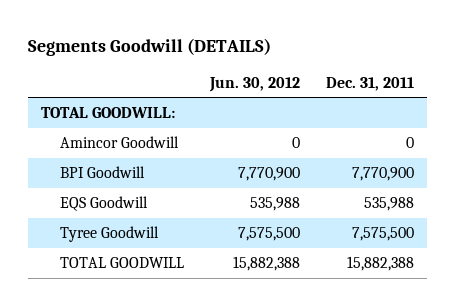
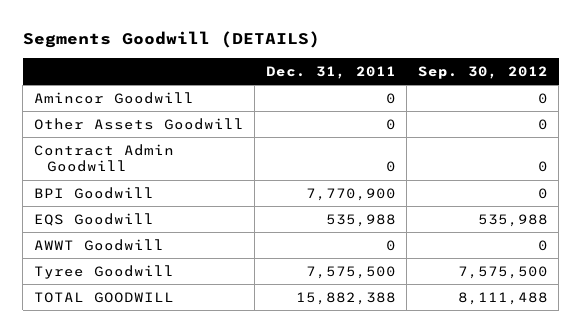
[209,76,301,92] Jun. 30, 2012 -> none
none -> [417,65,548,79] Sep. 30, 2012
[40,107,175,119] TOTAL GOODWILL: -> none
none -> [33,118,244,131] Other Assets Goodwill
none -> [33,144,174,173] Contract Admin Goodwill
none -> [33,239,164,252] AWWT Goodwill

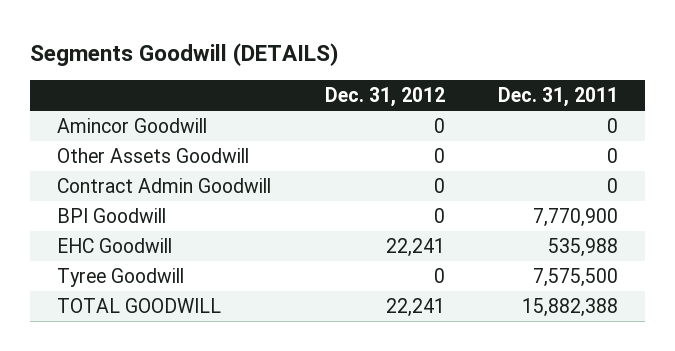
[417,65,548,79] Sep. 30, 2012 -> none
none -> [324,87,445,108] Dec. 31, 2012
[33,239,164,252] AWWT Goodwill -> none
[33,213,154,227] EQS Goodwill -> [57,238,173,254] EHC Goodwill

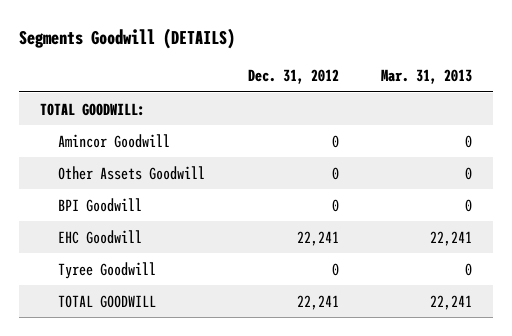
[498,87,619,108] Dec. 31, 2011 -> none
none -> [380,69,472,85] Mar. 31, 2013
none -> [39,102,145,116] TOTAL GOODWILL:
[57,178,272,194] Contract Admin Goodwill -> none

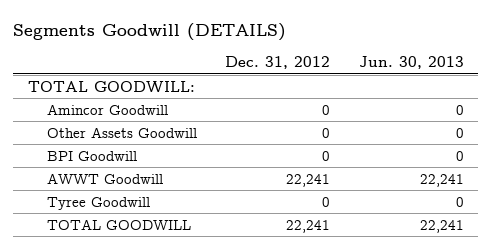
[380,69,472,85] Mar. 31, 2013 -> none
none -> [358,56,464,70] Jun. 30, 2013
[58,229,143,244] EHC Goodwill -> [47,172,164,184] AWWT Goodwill

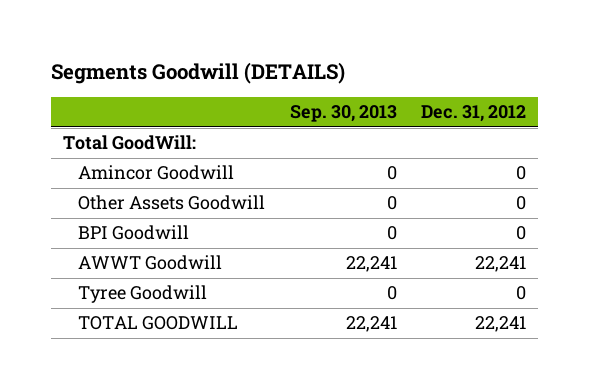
[358,56,464,70] Jun. 30, 2013 -> none
none -> [289,105,397,123] Sep. 30, 2013
[27,80,195,93] TOTAL GOODWILL: -> [63,135,197,151] Total GoodWill:

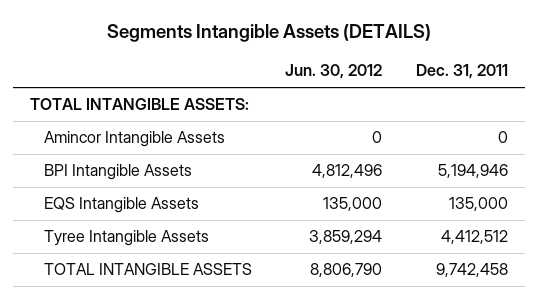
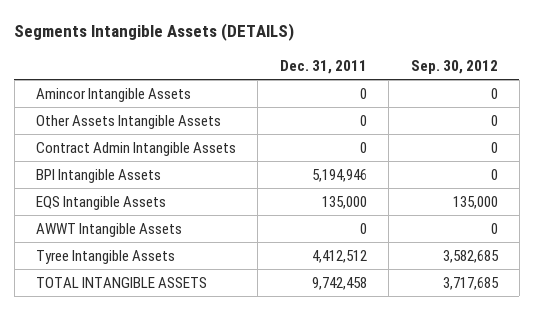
[285,64,383,80] Jun. 30, 2012 -> none
none -> [410,60,498,75] Sep. 30, 2012
[30,98,250,111] TOTAL INTANGIBLE ASSETS: -> none
none -> [36,115,222,130] Other Assets Intangible Assets
none -> [36,142,237,157] Contract Admin Intangible Assets
none -> [36,223,183,238] AWWT Intangible Assets

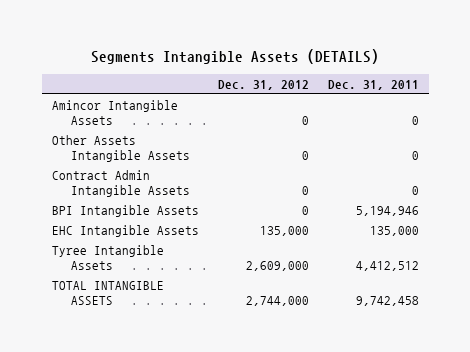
[410,60,498,75] Sep. 30, 2012 -> none
none -> [217,79,309,90] Dec. 31, 2012
[36,223,183,238] AWWT Intangible Assets -> none
[36,196,167,211] EQS Intangible Assets -> [51,224,199,237] EHC Intangible Assets

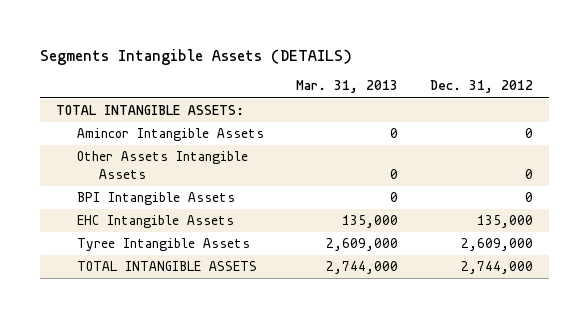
[327,79,419,90] Dec. 31, 2011 -> none
none -> [295,80,398,94] Mar. 31, 2013
none -> [55,105,244,116] TOTAL INTANGIBLE ASSETS:
[51,169,190,197] Contract Admin Intangible Assets -> none

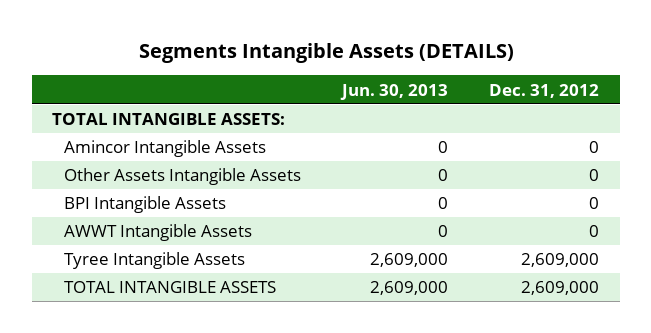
[295,80,398,94] Mar. 31, 2013 -> none
none -> [340,83,449,100] Jun. 30, 2013
[77,215,235,229] EHC Intangible Assets -> [64,224,253,242] AWWT Intangible Assets
[476,215,533,229] 135,000 -> [589,225,600,238] 0
[460,261,533,275] 2,744,000 -> [521,281,600,296] 2,609,000

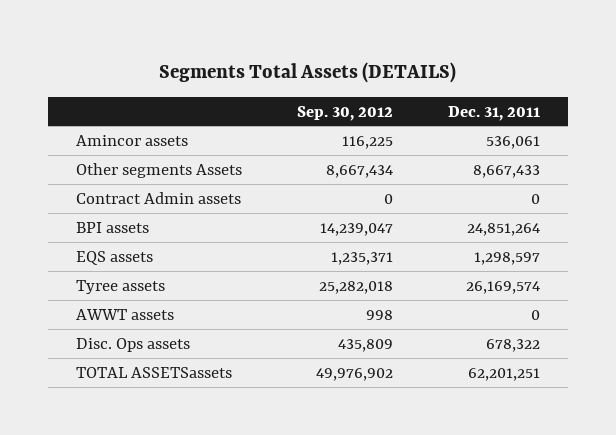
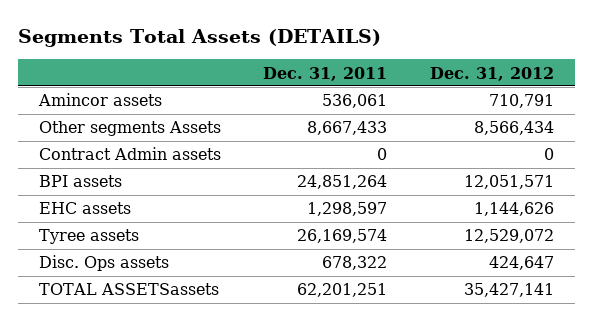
[297,105,394,121] Sep. 30, 2012 -> none
none -> [429,66,554,81] Dec. 31, 2012
[75,250,153,265] EQS assets -> [39,202,132,215] EHC assets
[75,308,174,320] AWWT assets -> none

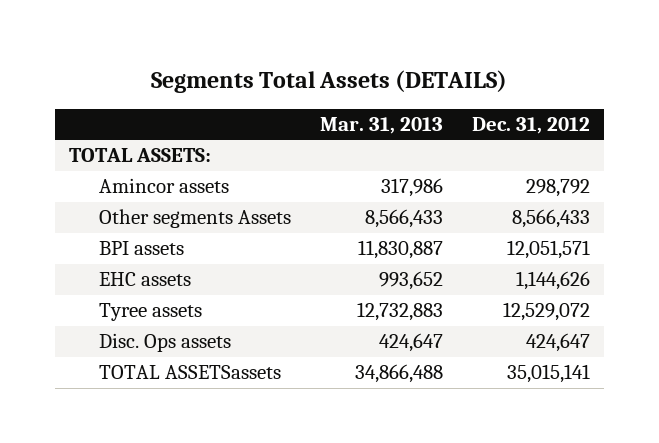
[263,66,388,81] Dec. 31, 2011 -> none
none -> [319,117,443,135] Mar. 31, 2013
[39,147,222,161] Contract Admin assets -> none
none -> [69,148,212,163] TOTAL ASSETS:
[488,94,554,109] 710,791 -> [525,179,590,198] 298,792
[473,121,554,136] 8,566,434 -> [511,209,590,229] 8,566,433
[463,283,554,298] 35,427,141 -> [506,364,590,384] 35,015,141

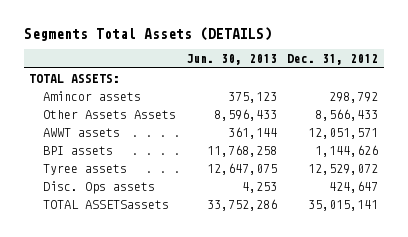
[319,117,443,135] Mar. 31, 2013 -> none
none -> [186,54,278,66] Jun. 30, 2013
[98,272,191,287] EHC assets -> none
[98,209,291,229] Other segments Assets -> [42,109,176,119] Other Assets Assets
none -> [42,127,120,137] AWWT assets
[506,240,590,260] 12,051,571 -> [315,144,379,157] 1,144,626

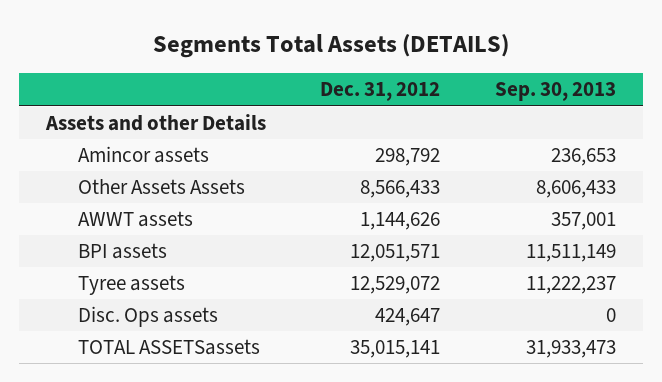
[186,54,278,66] Jun. 30, 2013 -> none
none -> [494,82,616,102] Sep. 30, 2013
[29,73,121,83] TOTAL ASSETS: -> none
none -> [45,114,267,132] Assets and other Details
[308,127,379,139] 12,051,571 -> [360,212,441,231] 1,144,626
[315,144,379,157] 1,144,626 -> [350,244,441,263] 12,051,571

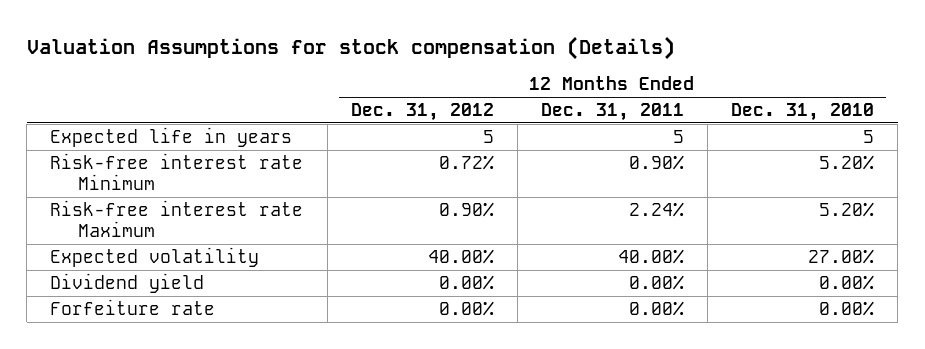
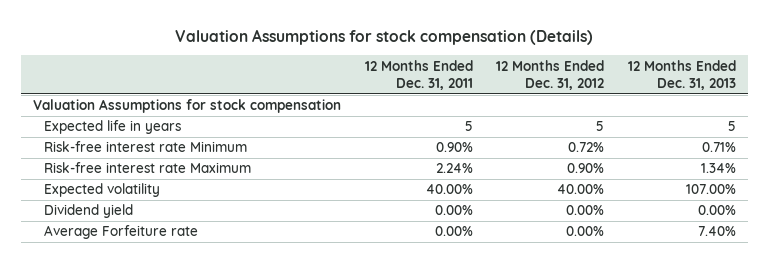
[731,103,875,122] Dec. 31, 2010 -> none
none -> [627,59,736,90] 12 Months Ended Dec. 31, 2013
none -> [32,99,341,114] Valuation Assumptions for stock compensation
[50,298,216,315] Forfeiture rate -> [44,225,199,240] Average Forfeiture rate

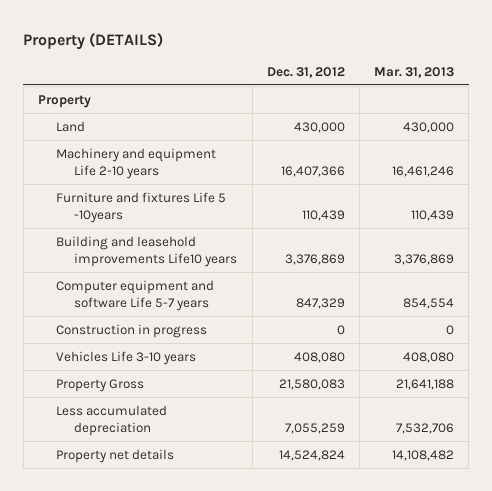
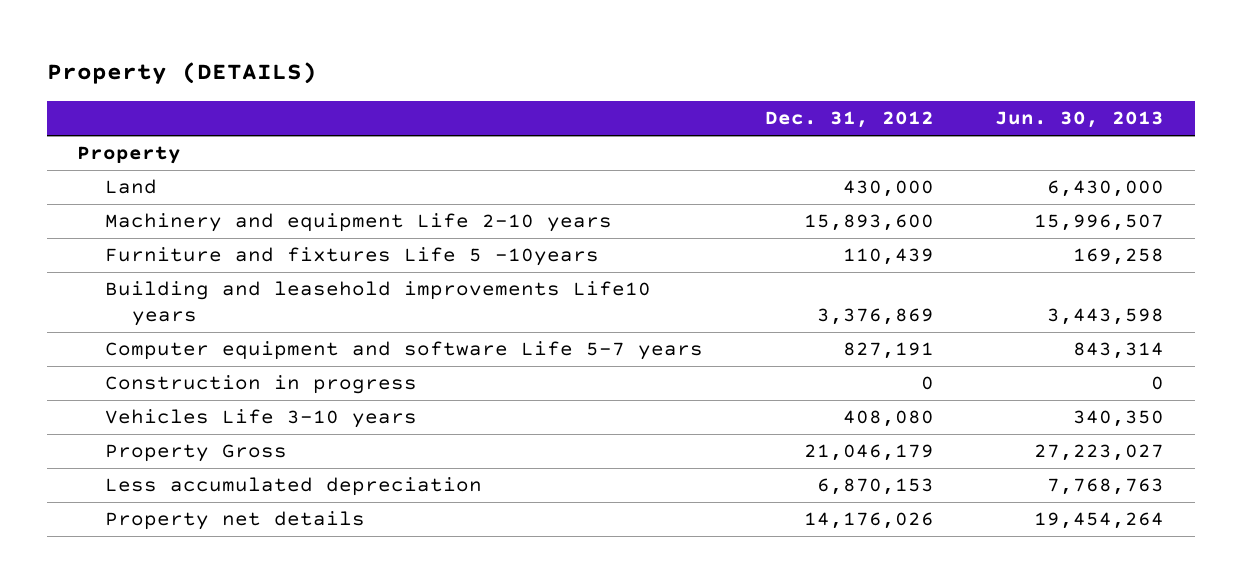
[374,67,455,79] Mar. 31, 2013 -> none
none -> [995,111,1165,129] Jun. 30, 2013
[280,166,345,178] 16,407,366 -> [803,214,934,232] 15,893,600
[295,298,345,310] 847,329 -> [842,342,934,360] 827,191
[278,378,345,390] 21,580,083 -> [803,444,934,462] 21,046,179
[284,423,345,435] 7,055,259 -> [816,478,934,496] 6,870,153
[278,449,345,461] 14,524,824 -> [803,512,934,530] 14,176,026

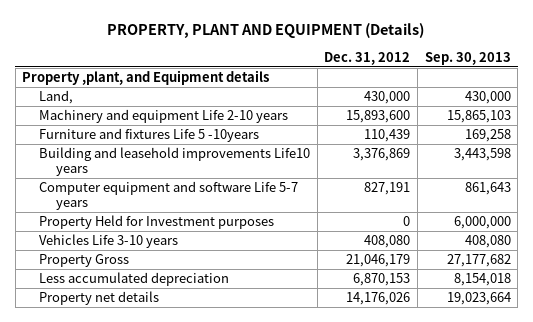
[46,62,317,85] Property (DETAILS) -> [107,22,425,38] PROPERTY, PLANT AND EQUIPMENT (Details)
[995,111,1165,129] Jun. 30, 2013 -> none
none -> [424,52,511,66] Sep. 30, 2013
[77,146,182,165] Property -> none
none -> [22,70,270,86] Property ,plant, and Equipment details
[104,179,157,195] Land -> [38,90,73,105] Land,
[104,375,417,395] Construction in progress -> none
none -> [38,215,274,230] Property Held for Investment purposes

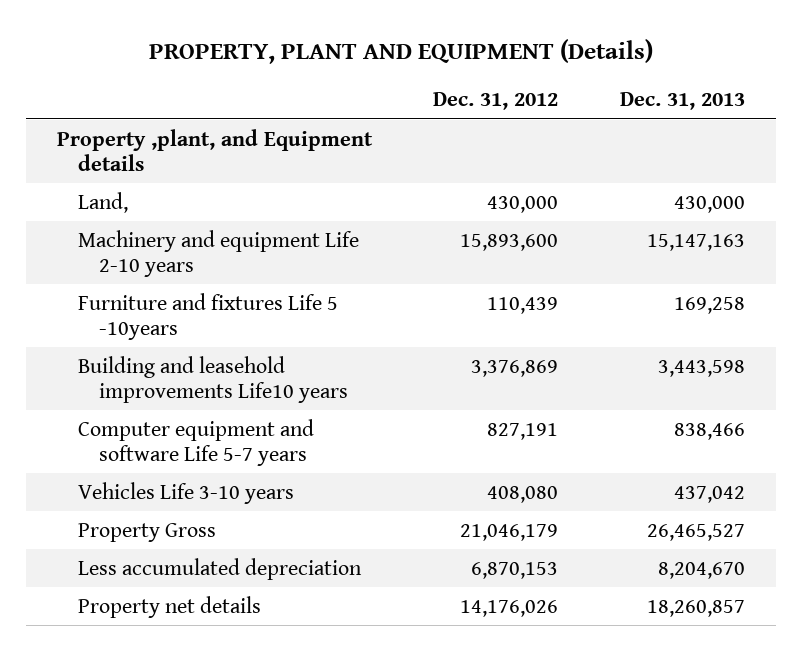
[424,52,511,66] Sep. 30, 2013 -> none
none -> [620,92,746,111] Dec. 31, 2013
[38,215,274,230] Property Held for Investment purposes -> none

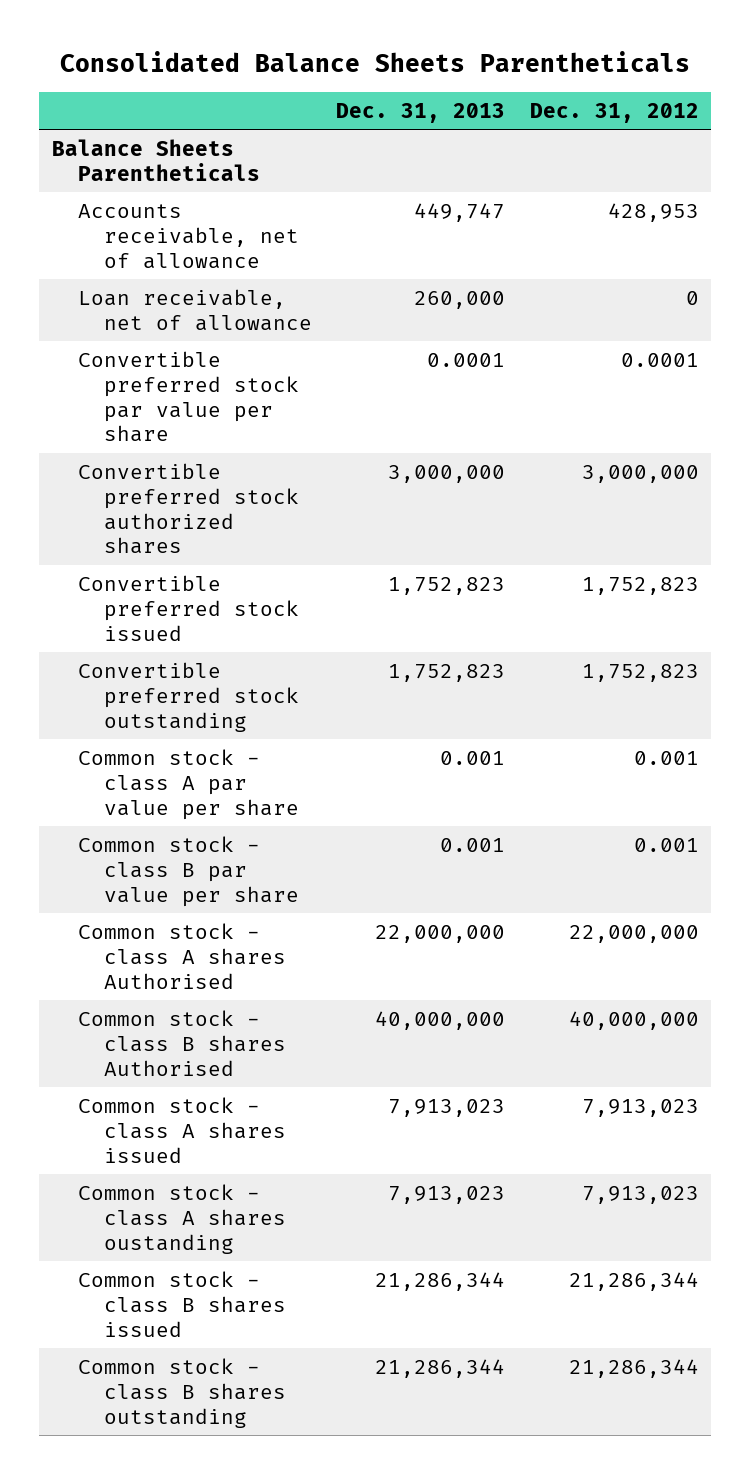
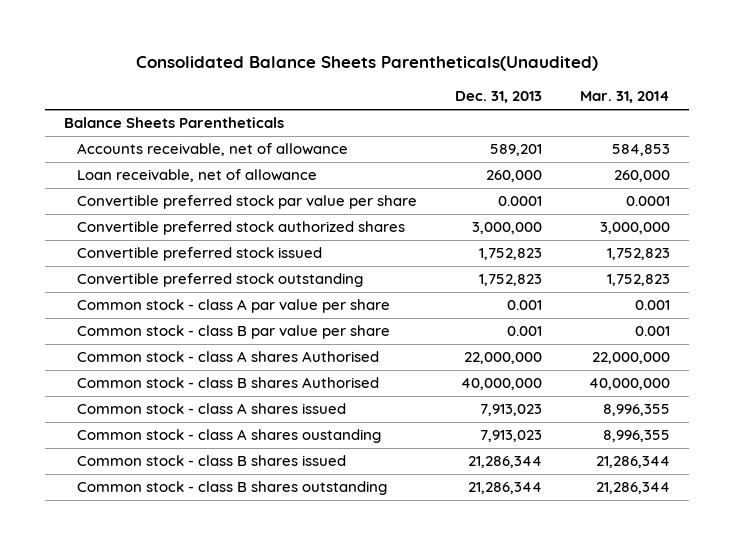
[60,50,691,72] Consolidated Balance Sheets Parentheticals -> [136,56,599,72] Consolidated Balance Sheets Parentheticals(Unaudited)
[529,102,699,123] Dec. 31, 2012 -> none
none -> [580,91,671,104] Mar. 31, 2014
[414,202,506,222] 449,747 -> [490,144,543,157] 589,201

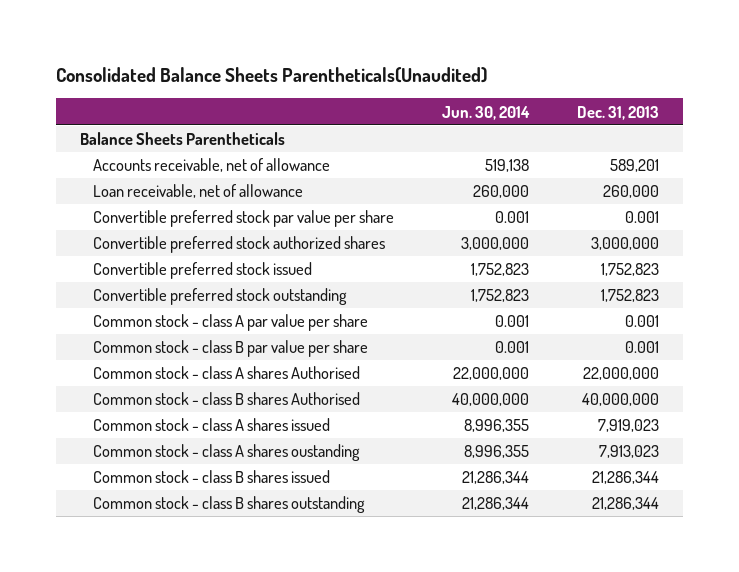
[580,91,671,104] Mar. 31, 2014 -> none
none -> [441,105,530,120] Jun. 30, 2014
[498,196,543,207] 0.0001 -> [624,211,659,224] 0.001
[480,404,543,417] 7,913,023 -> [597,419,659,433] 7,919,023

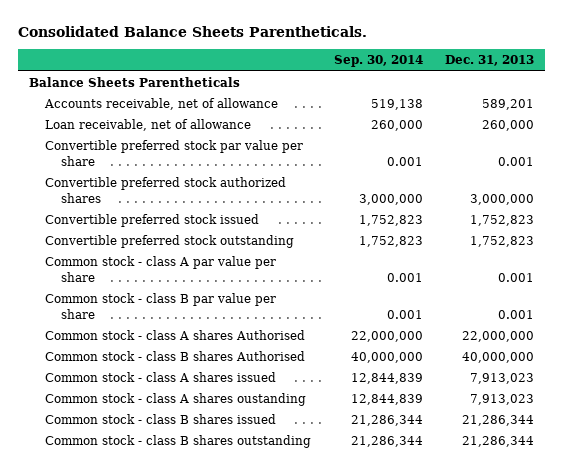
[56,66,488,83] Consolidated Balance Sheets Parentheticals(Unaudited) -> [18,26,368,38] Consolidated Balance Sheets Parentheticals.
[441,105,530,120] Jun. 30, 2014 -> none
none -> [333,55,423,68] Sep. 30, 2014
[597,419,659,433] 7,919,023 -> [469,373,534,385] 7,913,023

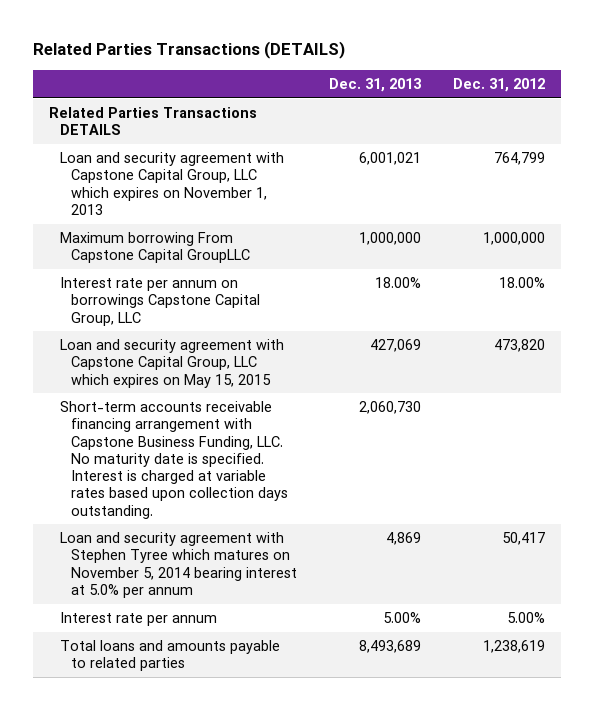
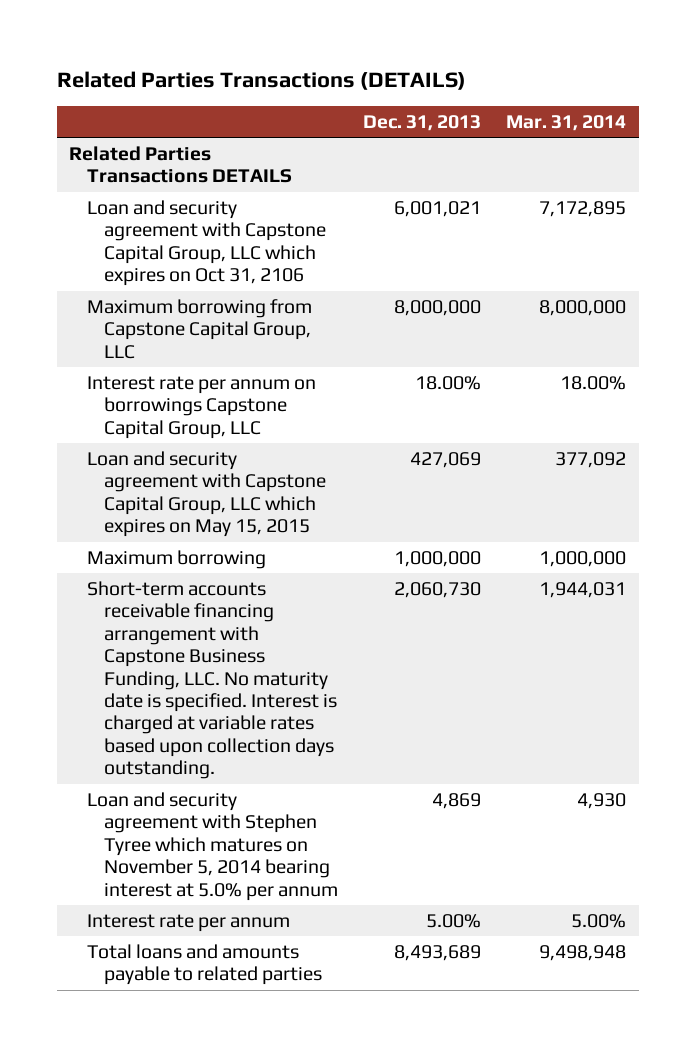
[452,77,545,92] Dec. 31, 2012 -> none
none -> [506,115,627,132] Mar. 31, 2014
[59,152,284,215] Loan and security agreement with Capstone Capital Group, LLC which expires on November 1, 2013 -> [86,199,326,287] Loan and security agreement with Capstone Capital Group, LLC which expires on Oct 31, 2106
[59,232,250,264] Maximum borrowing From Capstone Capital GroupLLC -> [86,298,312,359] Maximum borrowing from Capstone Capital Group, LLC
[358,232,421,246] 1,000,000 -> [394,299,482,316] 8,000,000
none -> [86,549,266,569] Maximum borrowing

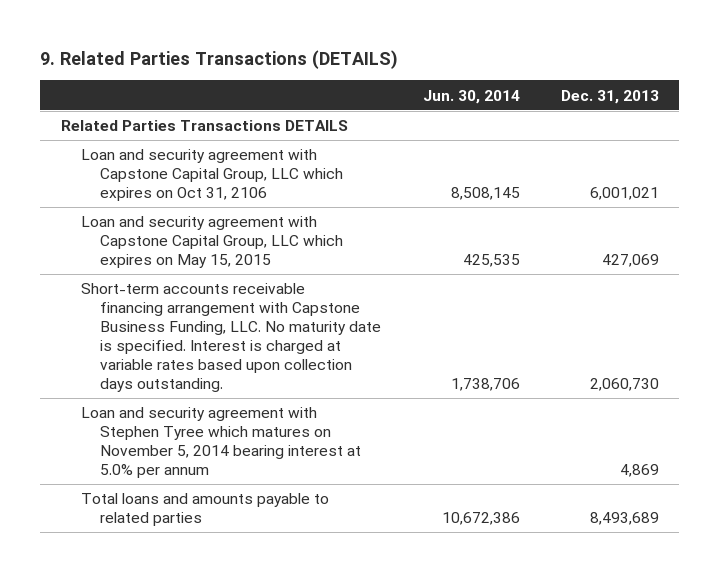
[56,70,466,90] Related Parties Transactions (DETAILS) -> [40,49,399,69] 9. Related Parties Transactions (DETAILS)
[506,115,627,132] Mar. 31, 2014 -> none
none -> [422,89,520,104] Jun. 30, 2014
[86,298,312,359] Maximum borrowing from Capstone Capital Group, LLC -> none
[86,375,316,439] Interest rate per annum on borrowings Capstone Capital Group, LLC -> none
[86,549,266,569] Maximum borrowing -> none
[86,913,290,932] Interest rate per annum -> none

